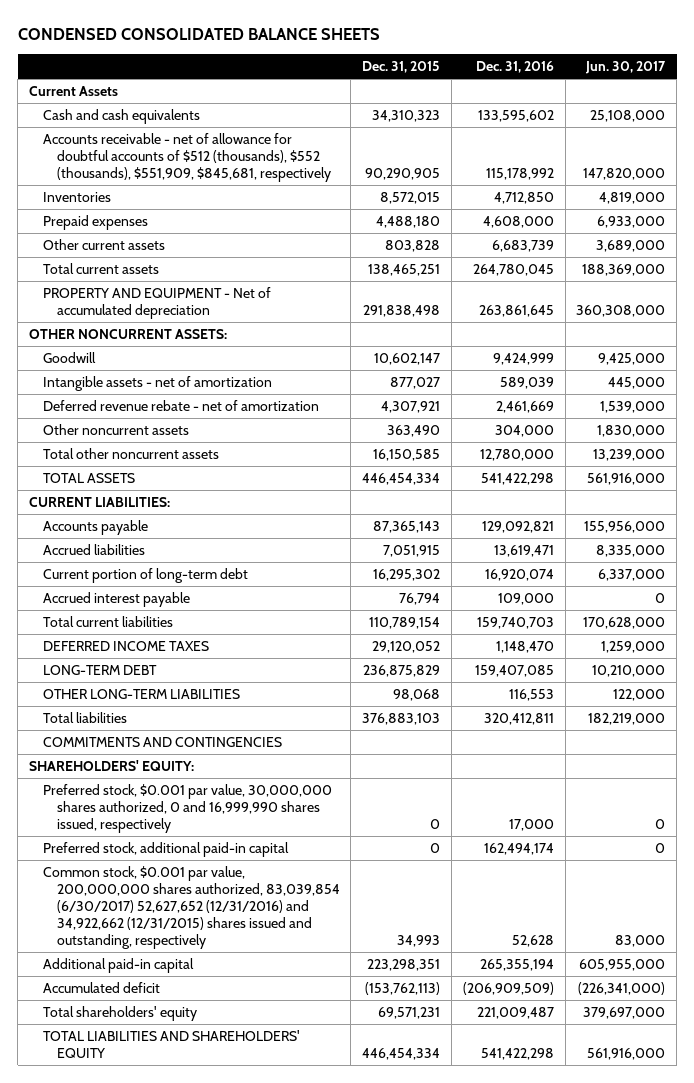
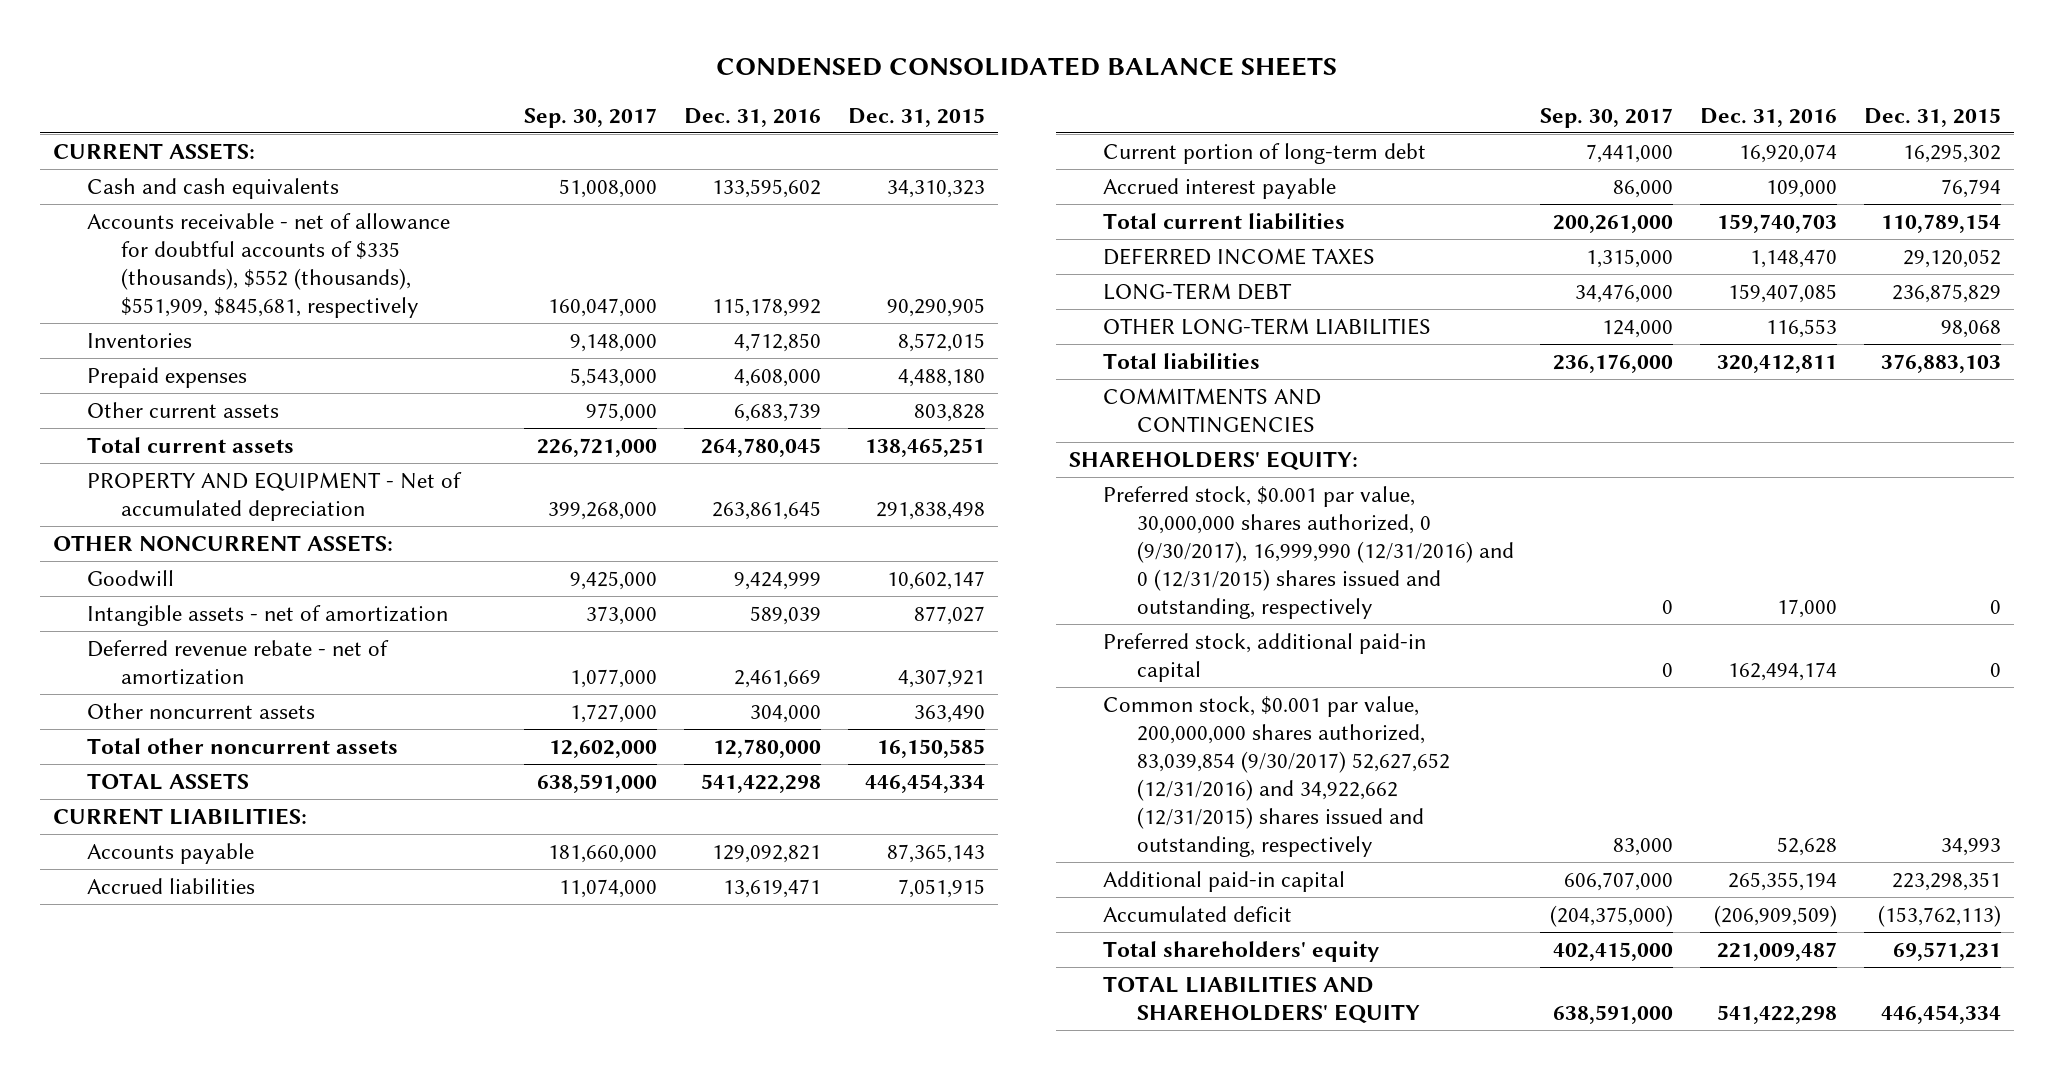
[585,60,667,74] Jun. 30, 2017 -> none
none -> [524,107,658,128] Sep. 30, 2017
[29,86,119,97] Current Assets -> [53,142,256,160] CURRENT ASSETS:
[42,133,331,182] Accounts receivable - net of allowance for doubtful accounts of $512 (thousands), $552 (thousands), $551,909, $845,681, respectively -> [86,212,450,319] Accounts receivable - net of allowance for doubtful accounts of $335 (thousands), $552 (thousands), $551,909, $845,681, respectively
[42,784,332,833] Preferred stock, $0.001 par value, 30,000,000 shares authorized, 0 and 16,999,990 shares issued, respectively -> [1102,485,1514,620] Preferred stock, $0.001 par value, 30,000,000 shares authorized, 0 (9/30/2017), 16,999,990 (12/31/2016) and 0 (12/31/2015) shares issued and outstanding, respectively
[42,866,340,949] Common stock, $0.001 par value, 200,000,000 shares authorized, 83,039,854 (6/30/2017) 52,627,652 (12/31/2016) and 34,922,662 (12/31/2015) shares issued and outstanding, respectively -> [1102,695,1450,858] Common stock, $0.001 par value, 200,000,000 shares authorized, 83,039,854 (9/30/2017) 52,627,652 (12/31/2016) and 34,922,662 (12/31/2015) shares issued and outstanding, respectively

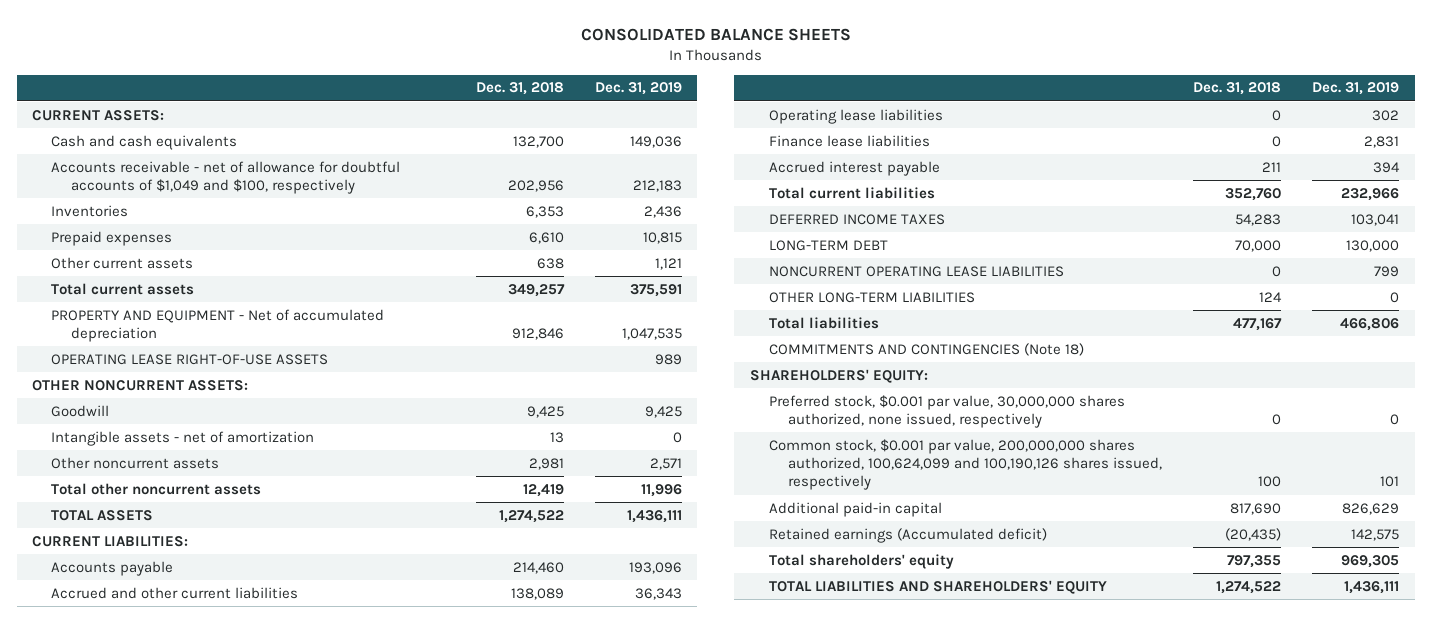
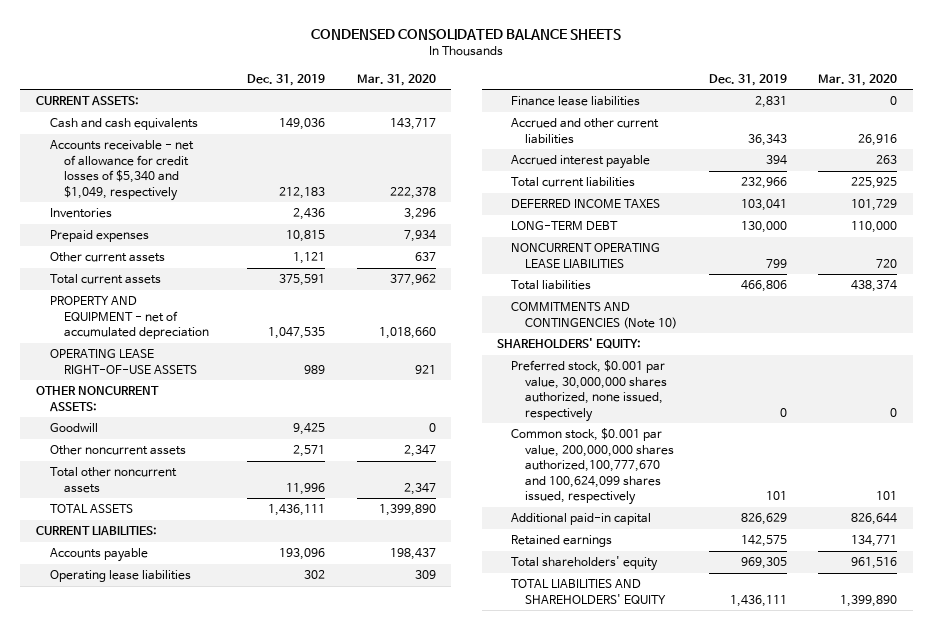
[580,27,851,41] CONSOLIDATED BALANCE SHEETS -> [311,29,622,41] CONDENSED CONSOLIDATED BALANCE SHEETS
[475,82,564,96] Dec. 31, 2018 -> none
none -> [356,73,436,86] Mar. 31, 2020
[51,160,401,195] Accounts receivable - net of allowance for doubtful accounts of $1,049 and $100, respectively -> [50,140,195,201] Accounts receivable - net of allowance for credit losses of $5,340 and $1,049, respectively
[51,308,385,343] PROPERTY AND EQUIPMENT - Net of accumulated depreciation -> [50,296,210,340] PROPERTY AND EQUIPMENT - net of accumulated depreciation
[51,430,315,446] Intangible assets - net of amortization -> none
[51,586,299,599] Accrued and other current liabilities -> [511,118,660,144] Accrued and other current liabilities
[769,291,976,303] OTHER LONG-TERM LIABILITIES -> none
[769,342,1085,356] COMMITMENTS AND CONTINGENCIES (Note 18) -> [511,302,678,329] COMMITMENTS AND CONTINGENCIES (Note 10)
[769,438,1163,491] Common stock, $0.001 par value, 200,000,000 shares authorized, 100,624,099 and 100,190,126 shares issued, respectively -> [511,428,675,506] Common stock, $0.001 par value, 200,000,000 shares authorized,100,777,670 and 100,624,099 shares issued, respectively
[769,527,1048,543] Retained earnings (Accumulated deficit) -> [511,535,613,548] Retained earnings

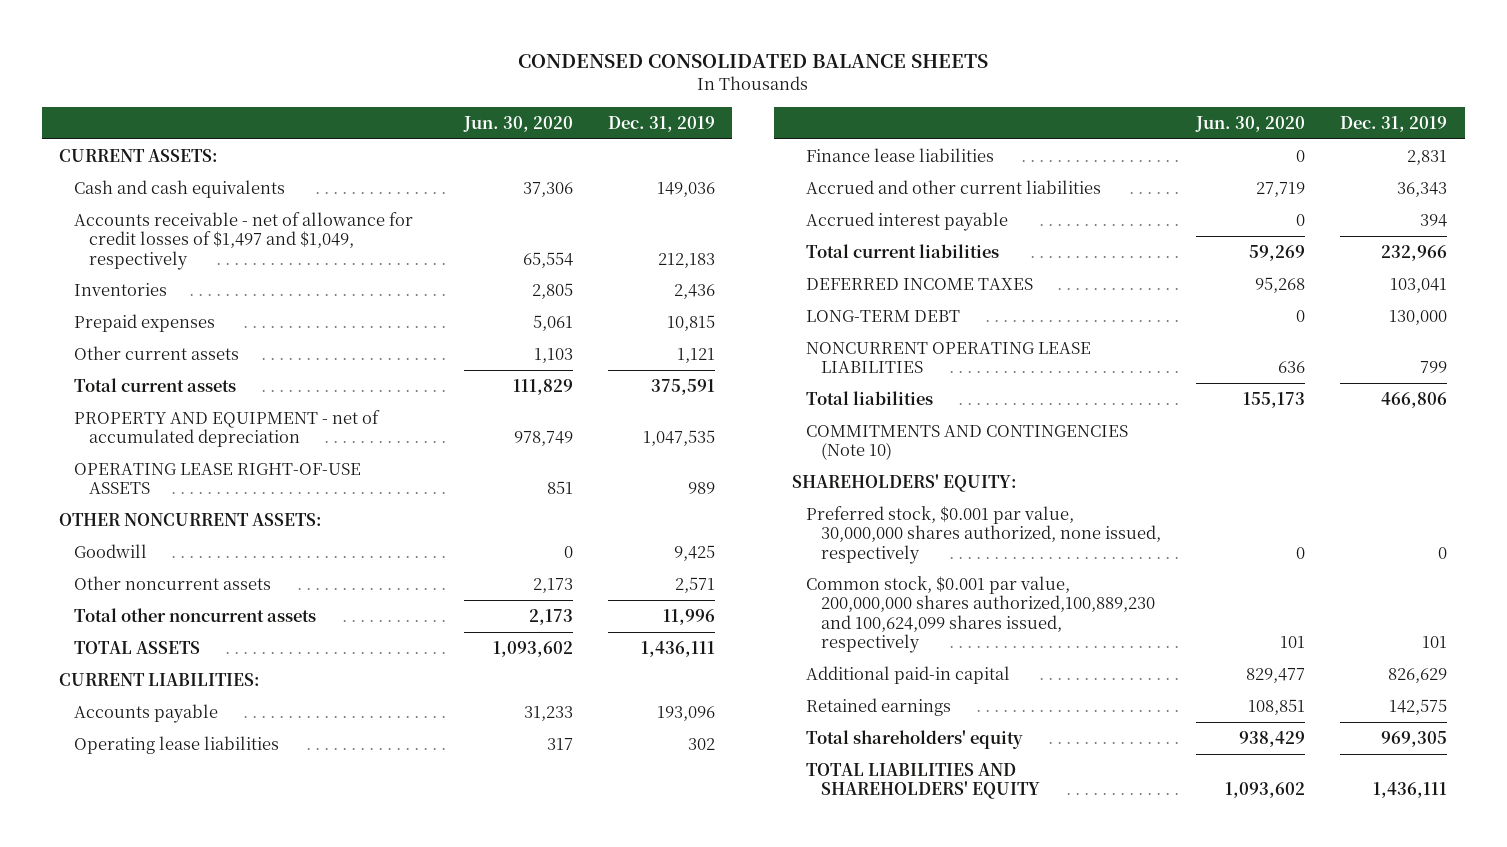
[356,73,436,86] Mar. 31, 2020 -> none
none -> [462,116,573,133] Jun. 30, 2020
[50,140,195,201] Accounts receivable - net of allowance for credit losses of $5,340 and $1,049, respectively -> [74,212,414,270] Accounts receivable - net of allowance for credit losses of $1,497 and $1,049, respectively
[511,428,675,506] Common stock, $0.001 par value, 200,000,000 shares authorized,100,777,670 and 100,624,099 shares issued, respectively -> [806,576,1156,653] Common stock, $0.001 par value, 200,000,000 shares authorized,100,889,230 and 100,624,099 shares issued, respectively

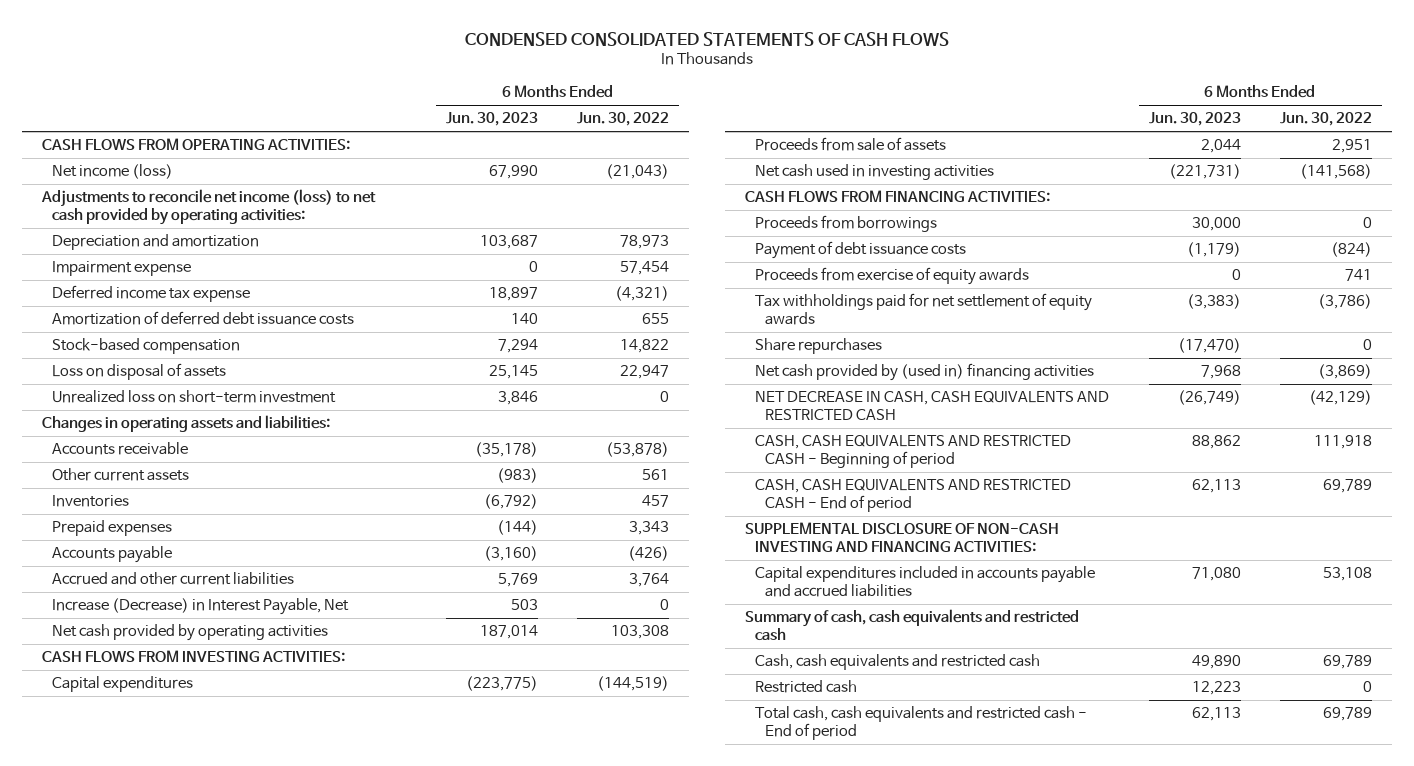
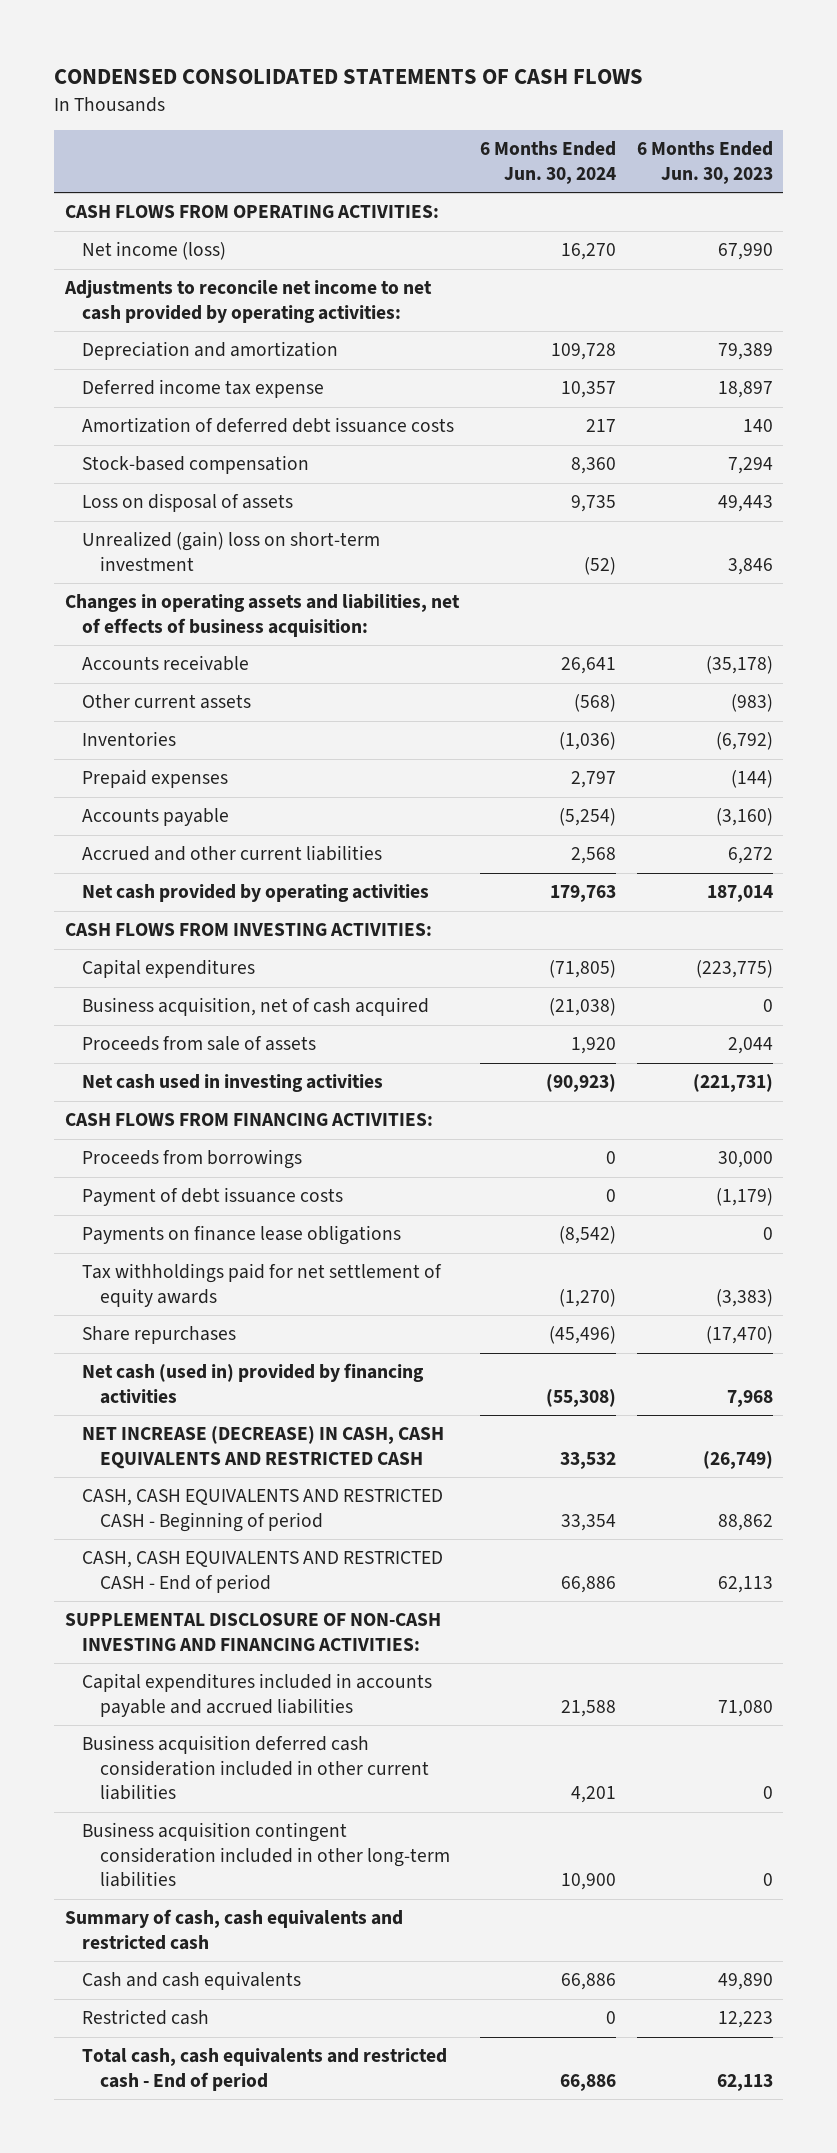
[577,112,670,127] Jun. 30, 2022 -> none
none -> [479,141,616,184] 6 Months Ended Jun. 30, 2024
[52,261,192,277] Impairment expense -> none
[41,189,377,225] Adjustments to reconcile net income (loss) to net cash provided by operating activities: -> [63,280,432,323] Adjustments to reconcile net income to net cash provided by operating activities:
[479,235,538,250] 103,687 -> [717,343,773,361] 79,389
[488,365,538,380] 25,145 -> [717,495,773,513] 49,443
[52,390,337,404] Unrealized loss on short-term investment -> [82,531,381,571] Unrealized (gain) loss on short-term investment
[42,415,331,433] Changes in operating assets and liabilities: -> [64,594,460,637] Changes in operating assets and liabilities, net of effects of business acquisition:
[52,598,350,616] Increase (Decrease) in Interest Payable, Net -> none
[497,573,538,588] 5,769 -> [727,847,773,865] 6,272
none -> [82,997,430,1017] Business acquisition, net of cash acquired
[755,267,1030,286] Proceeds from exercise of equity awards -> none
none -> [82,1225,402,1246] Payments on finance lease obligations
[755,363,1095,382] Net cash provided by (used in) financing activities -> [82,1363,425,1404] Net cash (used in) provided by financing activities
[755,391,1110,420] NET DECREASE IN CASH, CASH EQUIVALENTS AND RESTRICTED CASH -> [82,1426,445,1469] NET INCREASE (DECREASE) IN CASH, CASH EQUIVALENTS AND RESTRICTED CASH
none -> [82,1735,429,1801] Business acquisition deferred cash consideration included in other current liabilities
none -> [82,1822,450,1888] Business acquisition contingent consideration included in other long-term liabilities
[755,654,1041,671] Cash, cash equivalents and restricted cash -> [82,1971,302,1991] Cash and cash equivalents

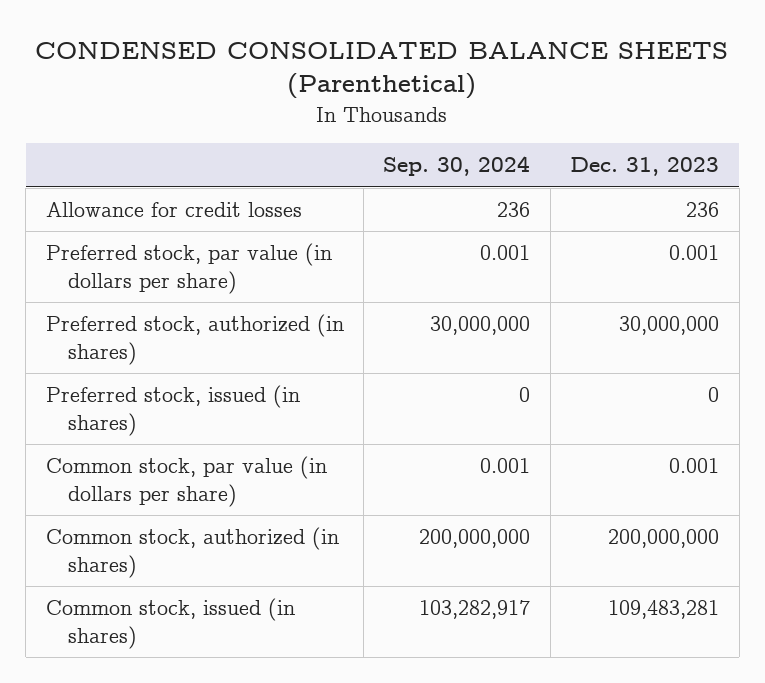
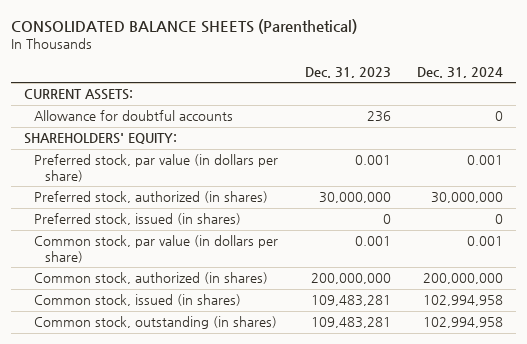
[35,42,729,100] CONDENSED CONSOLIDATED BALANCE SHEETS (Parenthetical) -> [10,18,357,34] CONSOLIDATED BALANCE SHEETS (Parenthetical)
[383,156,531,177] Sep. 30, 2024 -> none
none -> [417,66,504,78] Dec. 31, 2024
none -> [24,89,134,101] CURRENT ASSETS:
[45,202,302,218] Allowance for credit losses -> [34,110,234,122] Allowance for doubtful accounts
none -> [24,133,178,145] SHAREHOLDERS' EQUITY:
none -> [34,316,278,330] Common stock, outstanding (in shares)

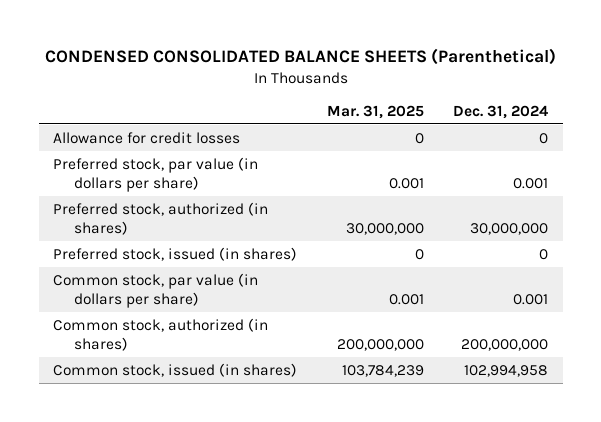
[10,18,357,34] CONSOLIDATED BALANCE SHEETS (Parenthetical) -> [44,48,556,66] CONDENSED CONSOLIDATED BALANCE SHEETS (Parenthetical)
[304,66,391,78] Dec. 31, 2023 -> none
none -> [326,104,424,119] Mar. 31, 2025
[24,89,134,101] CURRENT ASSETS: -> none
[34,110,234,122] Allowance for doubtful accounts -> none
[24,133,178,145] SHAREHOLDERS' EQUITY: -> none
none -> [53,131,241,144] Allowance for credit losses
[34,316,278,330] Common stock, outstanding (in shares) -> none

